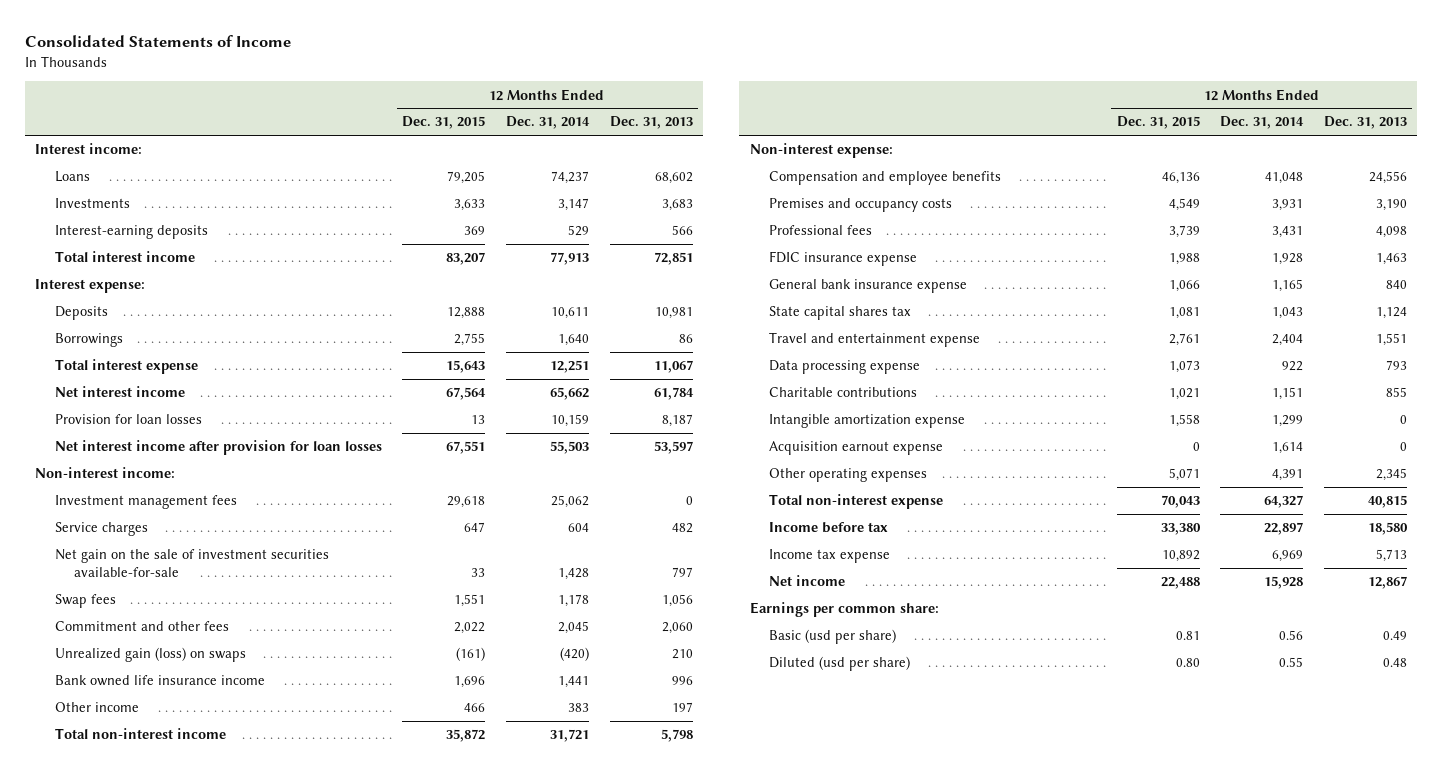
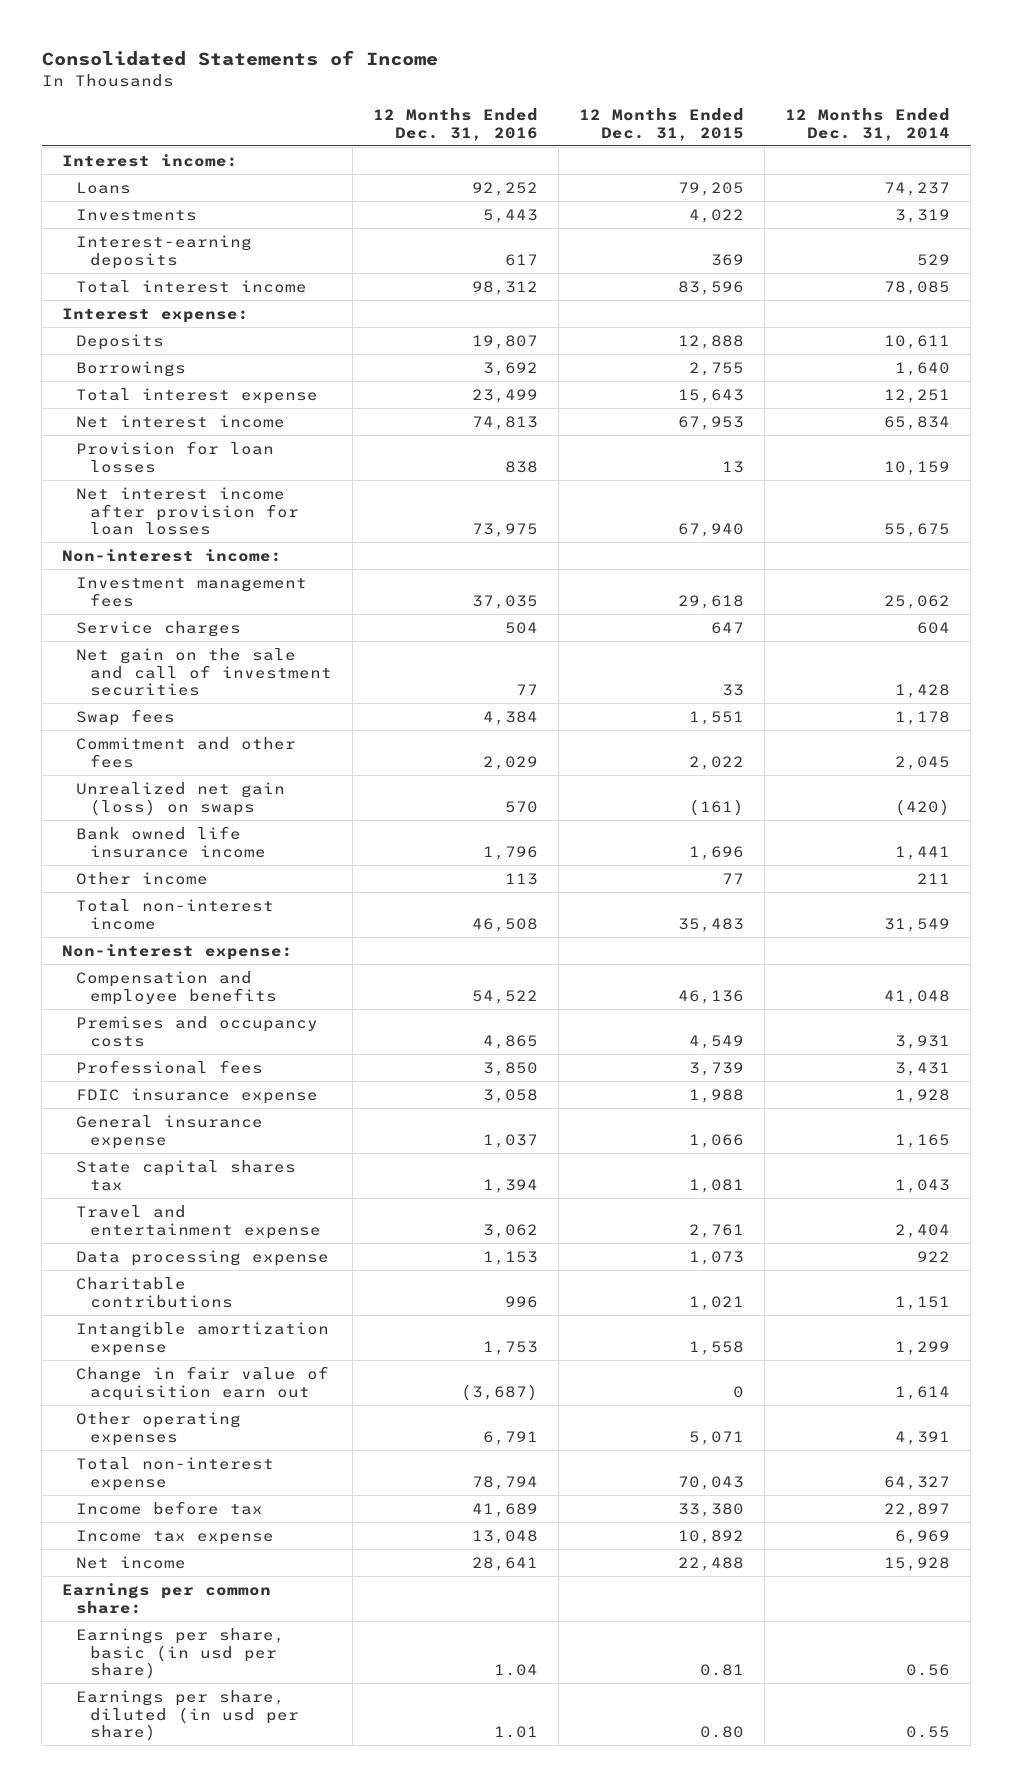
[609,116,693,130] Dec. 31, 2013 -> none
none -> [373,107,539,141] 12 Months Ended Dec. 31, 2016
[454,199,486,212] 3,633 -> [689,208,745,223] 4,022
[557,198,589,212] 3,147 -> [895,208,951,223] 3,319
[446,252,486,266] 83,207 -> [678,280,745,295] 83,596
[549,252,589,266] 77,913 -> [884,280,951,295] 78,085
[446,387,487,401] 67,564 -> [678,415,745,430] 67,953
[549,387,589,401] 65,662 -> [884,415,951,430] 65,834
[446,441,486,455] 67,551 -> [678,523,745,538] 67,940
[549,441,589,455] 55,503 -> [884,523,951,538] 55,675
[54,549,329,578] Net gain on the sale of investment securities available-for-sale -> [76,647,333,697] Net gain on the sale and call of investment securities
[54,647,246,663] Unrealized gain (loss) on swaps -> [76,781,286,816] Unrealized net gain (loss) on swaps
[464,703,486,713] 466 -> [722,872,745,884] 77
[567,703,589,713] 383 -> [917,872,951,884] 211
[446,729,486,743] 35,872 -> [678,917,745,932] 35,483
[549,729,589,743] 31,721 -> [884,917,951,932] 31,549
[768,279,967,294] General bank insurance expense -> [76,1114,264,1149] General insurance expense
[768,441,943,456] Acquisition earnout expense -> [76,1365,330,1401] Change in fair value of acquisition earn out
[768,629,896,645] Basic (usd per share) -> [76,1627,286,1680] Earnings per share, basic (in usd per share)
[768,656,910,672] Diluted (usd per share) -> [76,1689,300,1742] Earnings per share, diluted (in usd per share)

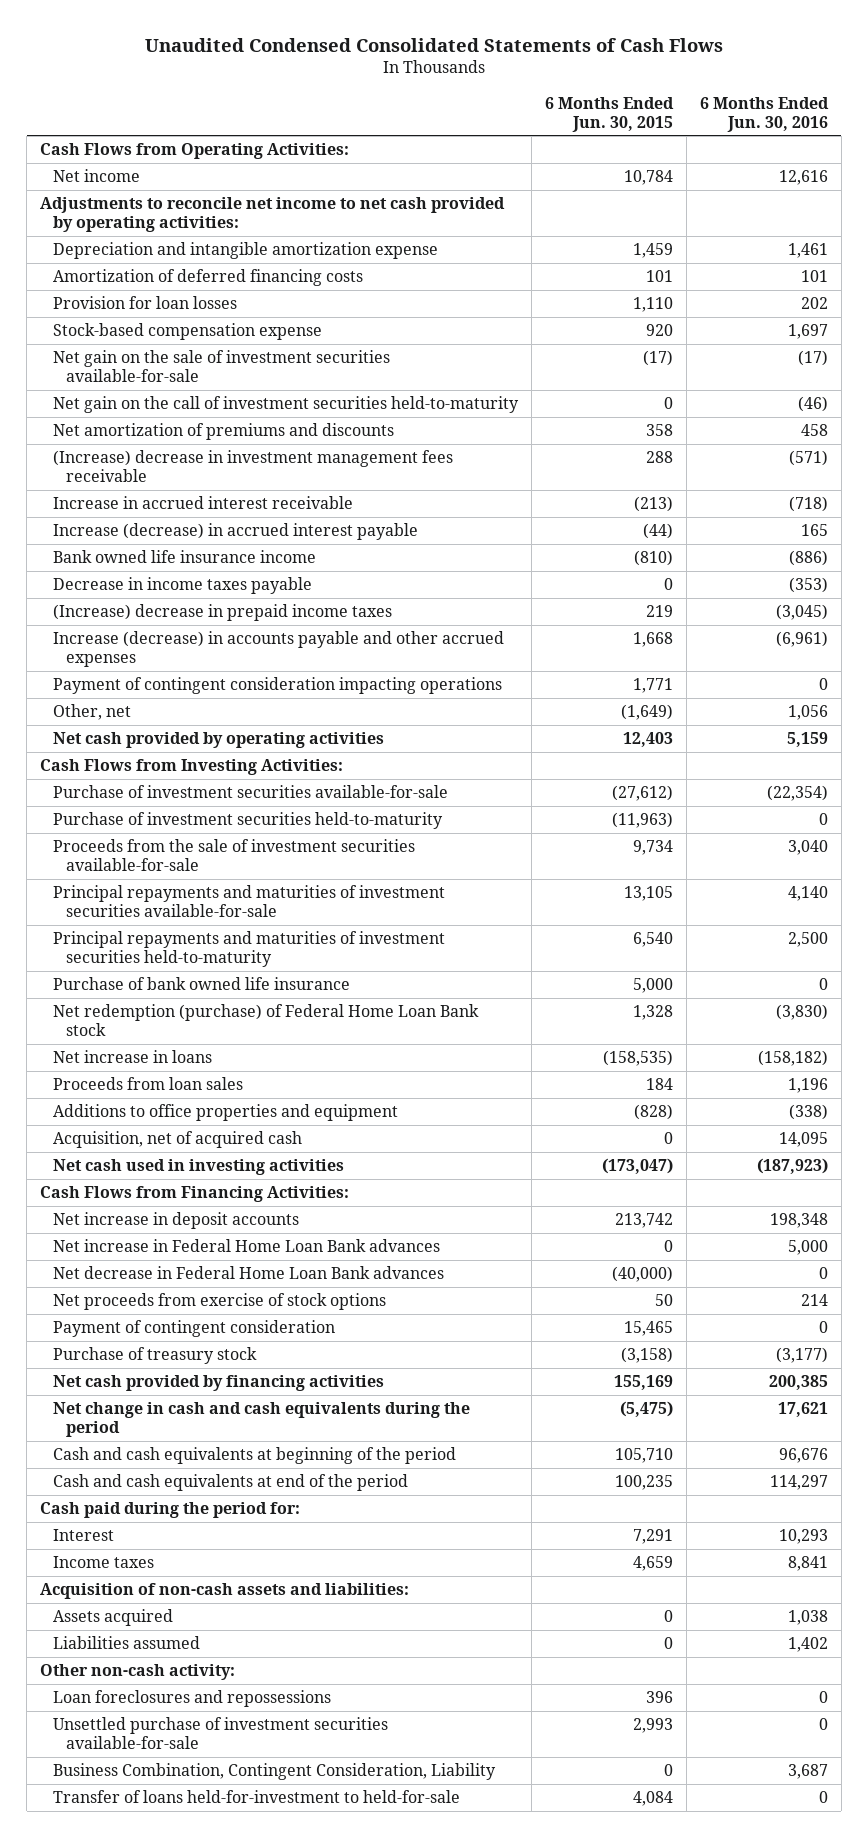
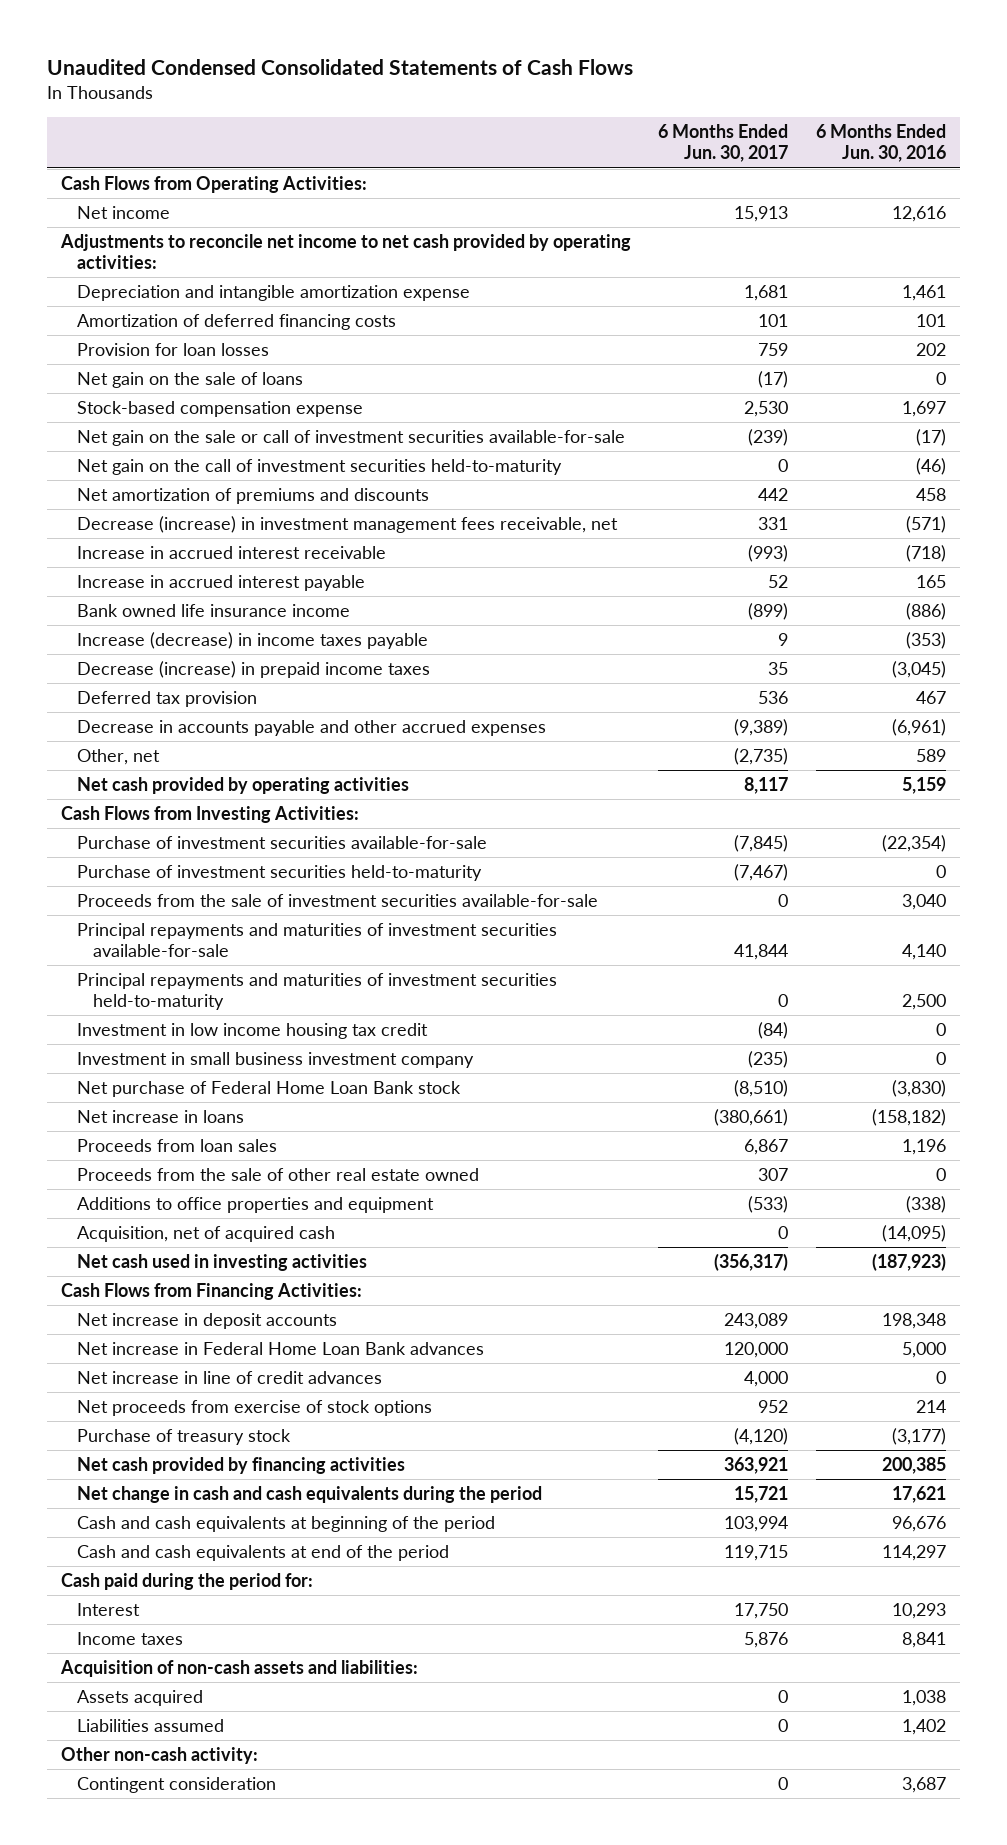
[544,96,674,132] 6 Months Ended Jun. 30, 2015 -> none
none -> [658,124,789,163] 6 Months Ended Jun. 30, 2017
none -> [77,372,304,389] Net gain on the sale of loans
[53,350,391,383] Net gain on the sale of investment securities available-for-sale -> [77,430,626,447] Net gain on the sale or call of investment securities available-for-sale
[53,450,454,483] (Increase) decrease in investment management fees receivable -> [77,516,619,534] Decrease (increase) in investment management fees receivable, net
[53,523,419,541] Increase (decrease) in accrued interest payable -> [77,575,366,592] Increase in accrued interest payable
[53,677,503,695] Payment of contingent consideration impacting operations -> none
[53,577,313,595] Decrease in income taxes payable -> [77,632,429,650] Increase (decrease) in income taxes payable
[53,604,393,622] (Increase) decrease in prepaid income taxes -> [77,661,431,679] Decrease (increase) in prepaid income taxes
none -> [77,691,258,708] Deferred tax provision
[53,631,505,668] Increase (decrease) in accounts payable and other accrued expenses -> [77,720,547,737] Decrease in accounts payable and other accrued expenses
[787,705,828,721] 1,056 -> [915,749,946,763] 589
[53,977,351,991] Purchase of bank owned life insurance -> none
none -> [77,1023,429,1040] Investment in low income housing tax credit
none -> [77,1052,475,1069] Investment in small business investment company
[53,1004,480,1037] Net redemption (purchase) of Federal Home Loan Bank stock -> [77,1081,462,1098] Net purchase of Federal Home Loan Bank stock
none -> [77,1168,480,1182] Proceeds from the sale of other real estate owned
[778,1132,828,1148] 14,095 -> [881,1225,946,1243] (14,095)
[53,1266,445,1280] Net decrease in Federal Home Loan Bank advances -> none
none -> [77,1371,383,1385] Net increase in line of credit advances
[53,1320,336,1338] Payment of contingent consideration -> none
[53,1690,332,1708] Loan foreclosures and repossessions -> none
[53,1717,389,1750] Unsettled purchase of investment securities available-for-sale -> none
[53,1790,461,1804] Transfer of loans held-for-investment to held-for-sale -> none
[53,1763,497,1781] Business Combination, Contingent Consideration, Liability -> [77,1777,277,1794] Contingent consideration

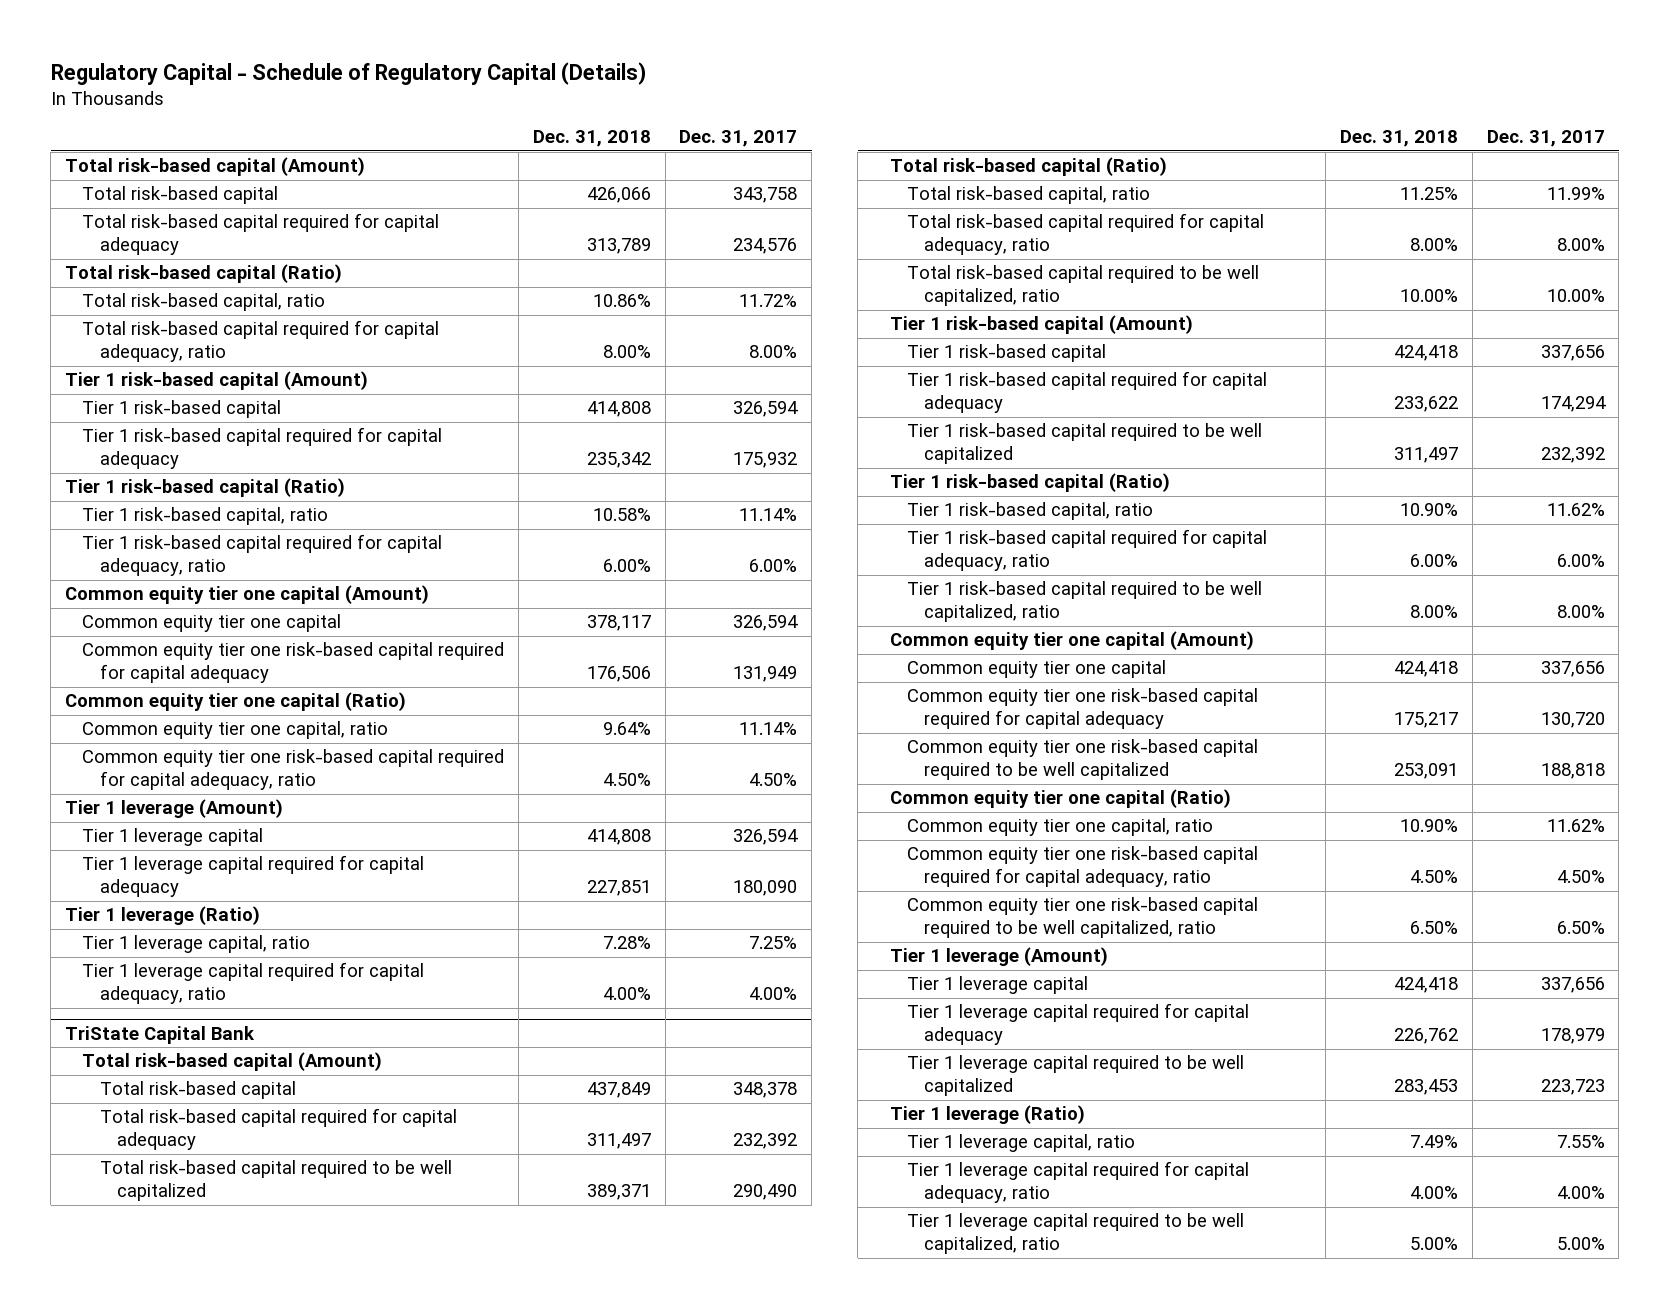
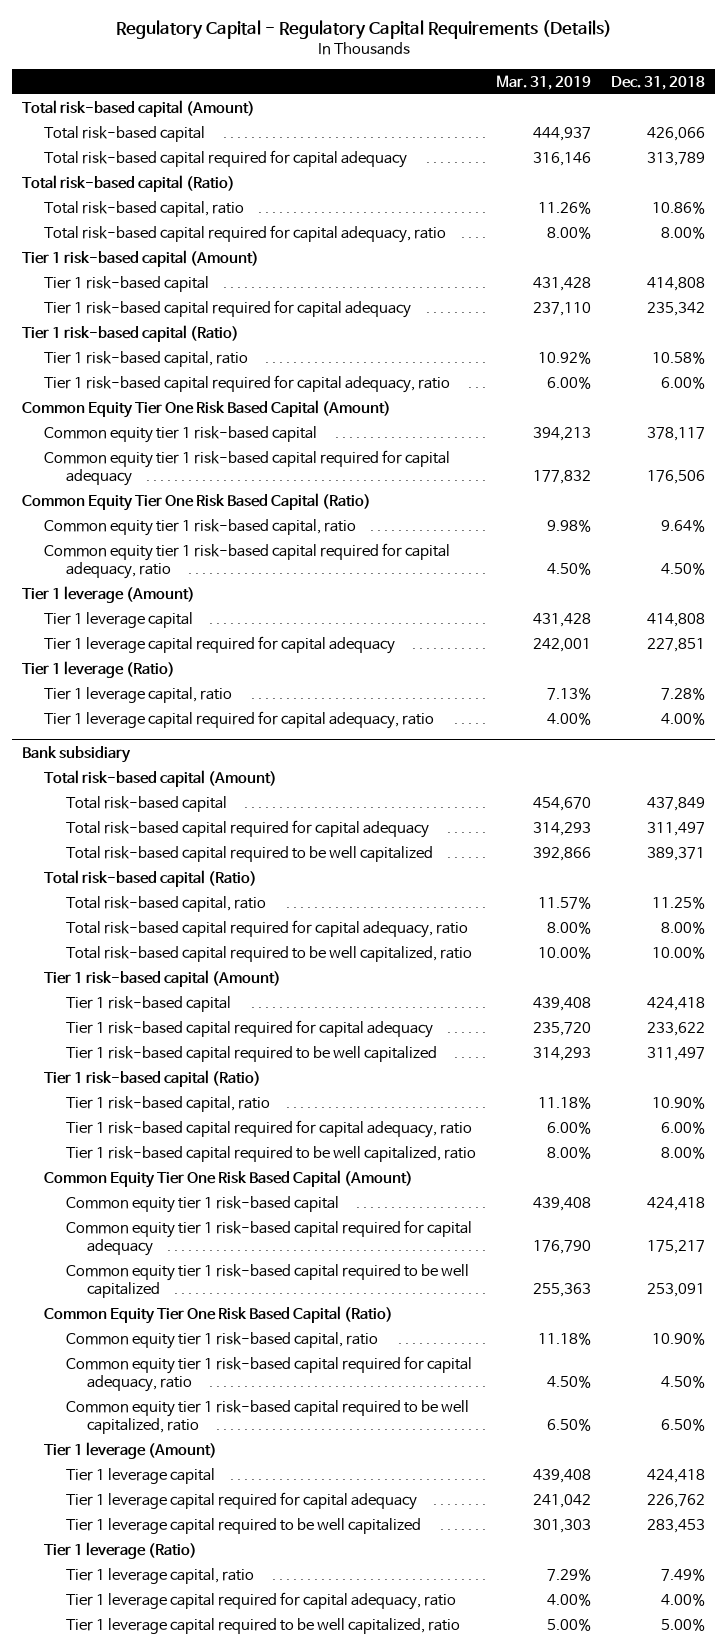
[50,61,646,85] Regulatory Capital - Schedule of Regulatory Capital (Details) -> [115,20,612,40] Regulatory Capital - Regulatory Capital Requirements (Details)
[679,130,798,148] Dec. 31, 2017 -> none
none -> [495,74,591,90] Mar. 31, 2019
[65,585,430,605] Common equity tier one capital (Amount) -> [21,399,391,418] Common Equity Tier One Risk Based Capital (Amount)
[82,614,342,633] Common equity tier one capital -> [43,425,317,443] Common equity tier 1 risk-based capital
[82,642,505,684] Common equity tier one risk-based capital required for capital adequacy -> [43,449,450,486] Common equity tier 1 risk-based capital required for capital adequacy
[65,692,407,712] Common equity tier one capital (Ratio) -> [21,492,371,511] Common Equity Tier One Risk Based Capital (Ratio)
[82,721,389,740] Common equity tier one capital, ratio -> [43,518,356,536] Common equity tier 1 risk-based capital, ratio
[82,749,505,791] Common equity tier one risk-based capital required for capital adequacy, ratio -> [43,542,450,579] Common equity tier 1 risk-based capital required for capital adequacy, ratio
[65,1025,256,1044] TriState Capital Bank -> [21,745,131,763] Bank subsidiary
[889,631,1254,651] Common equity tier one capital (Amount) -> [43,1169,413,1188] Common Equity Tier One Risk Based Capital (Amount)
[906,660,1166,679] Common equity tier one capital -> [65,1195,339,1213] Common equity tier 1 risk-based capital
[906,688,1258,730] Common equity tier one risk-based capital required for capital adequacy -> [65,1219,472,1256] Common equity tier 1 risk-based capital required for capital adequacy
[906,739,1258,781] Common equity tier one risk-based capital required to be well capitalized -> [65,1263,469,1298] Common equity tier 1 risk-based capital required to be well capitalized
[889,789,1231,809] Common equity tier one capital (Ratio) -> [43,1305,393,1324] Common Equity Tier One Risk Based Capital (Ratio)
[906,818,1213,837] Common equity tier one capital, ratio -> [65,1331,378,1349] Common equity tier 1 risk-based capital, ratio
[906,846,1258,888] Common equity tier one risk-based capital required for capital adequacy, ratio -> [65,1355,472,1392] Common equity tier 1 risk-based capital required for capital adequacy, ratio
[906,897,1258,939] Common equity tier one risk-based capital required to be well capitalized, ratio -> [65,1399,469,1434] Common equity tier 1 risk-based capital required to be well capitalized, ratio

